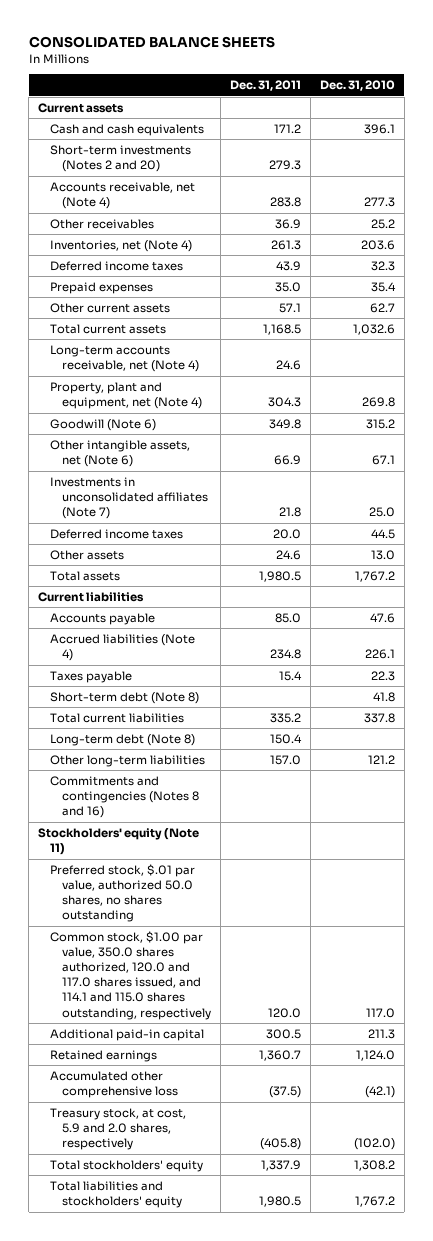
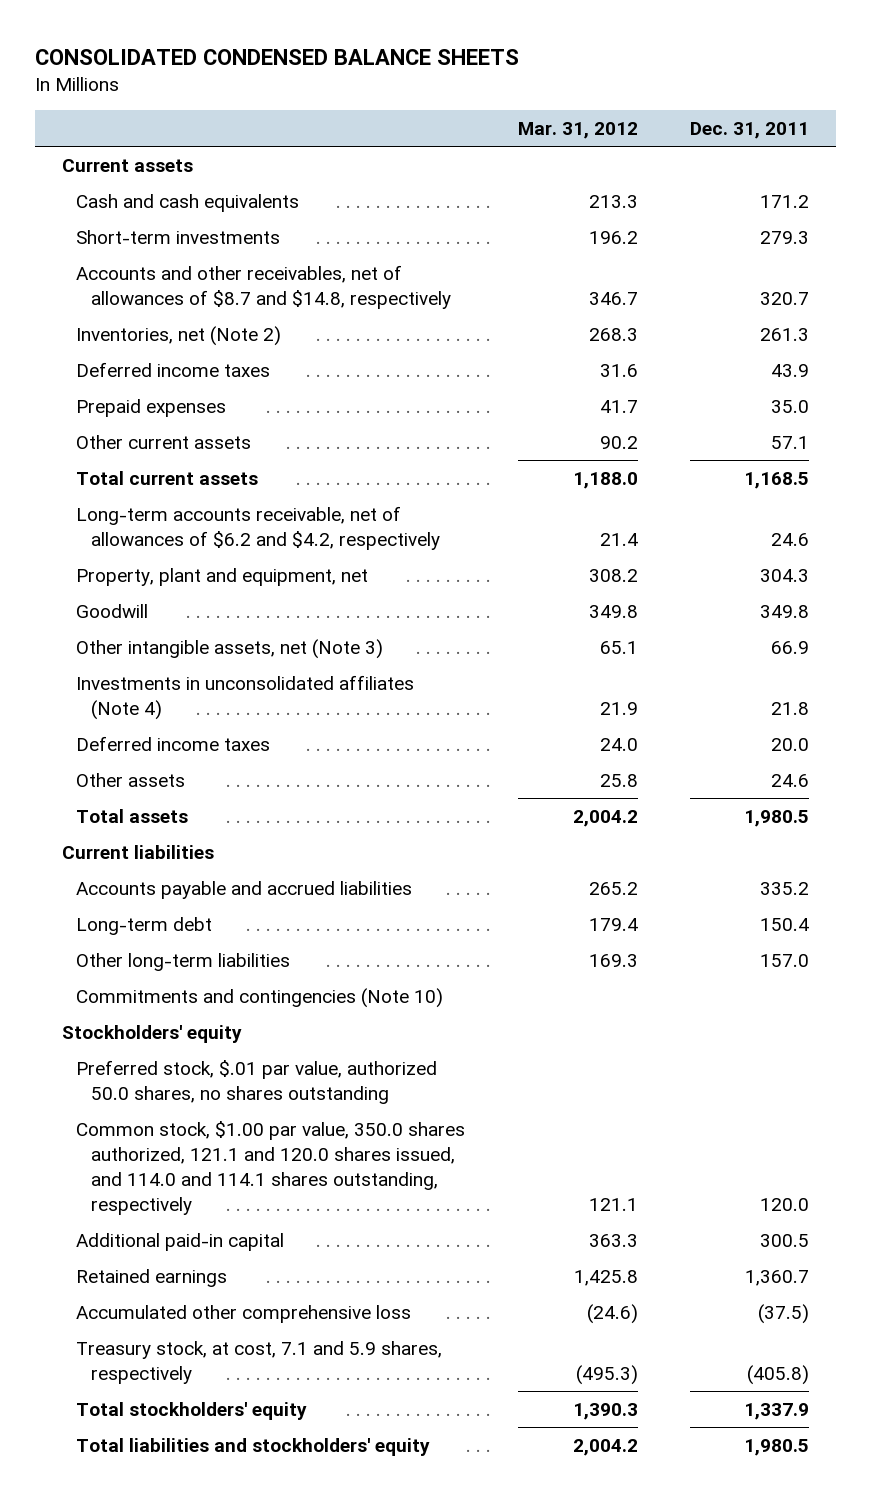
[28,35,275,48] CONSOLIDATED BALANCE SHEETS -> [35,48,520,65] CONSOLIDATED CONDENSED BALANCE SHEETS
[319,80,395,92] Dec. 31, 2010 -> none
none -> [517,121,638,139] Mar. 31, 2012
[49,181,195,210] Accounts receivable, net (Note 4) -> none
[49,218,154,229] Other receivables -> none
[49,144,191,173] Short-term investments (Notes 2 and 20) -> [76,229,281,244] Short-term investments
none -> [76,264,451,309] Accounts and other receivables, net of allowances of $8.7 and $14.8, respectively
[49,239,192,252] Inventories, net (Note 4) -> [76,325,282,346] Inventories, net (Note 2)
[49,344,199,373] Long-term accounts receivable, net (Note 4) -> [76,505,440,550] Long-term accounts receivable, net of allowances of $6.2 and $4.2, respectively
[49,381,202,410] Property, plant and equipment, net (Note 4) -> [76,567,369,586] Property, plant and equipment, net
[49,418,156,431] Goodwill (Note 6) -> [76,603,149,618] Goodwill
[49,439,190,468] Other intangible assets, net (Note 6) -> [76,638,384,659] Other intangible assets, net (Note 3)
[49,476,208,520] Investments in unconsolidated affiliates (Note 7) -> [76,674,415,720] Investments in unconsolidated affiliates (Note 4)
[49,612,155,625] Accounts payable -> none
[49,633,195,662] Accrued liabilities (Note 4) -> none
[49,670,132,683] Taxes payable -> none
[49,691,199,704] Short-term debt (Note 8) -> none
[49,712,184,723] Total current liabilities -> [76,880,413,899] Accounts payable and accrued liabilities
[49,733,195,746] Long-term debt (Note 8) -> [76,916,213,935] Long-term debt
[49,775,199,819] Commitments and contingencies (Notes 8 and 16) -> [76,987,444,1008] Commitments and contingencies (Note 10)
[38,827,200,856] Stockholders' equity (Note 11) -> [61,1024,242,1043] Stockholders' equity
[49,930,211,1020] Common stock, $1.00 par value, 350.0 shares authorized, 120.0 and 117.0 shares issued, and 114.1 and 115.0 shares outstanding, respectively -> [76,1120,466,1215] Common stock, $1.00 par value, 350.0 shares authorized, 121.1 and 120.0 shares issued, and 114.0 and 114.1 shares outstanding, respectively
[49,1107,186,1151] Treasury stock, at cost, 5.9 and 2.0 shares, respectively -> [76,1340,443,1384] Treasury stock, at cost, 7.1 and 5.9 shares, respectively

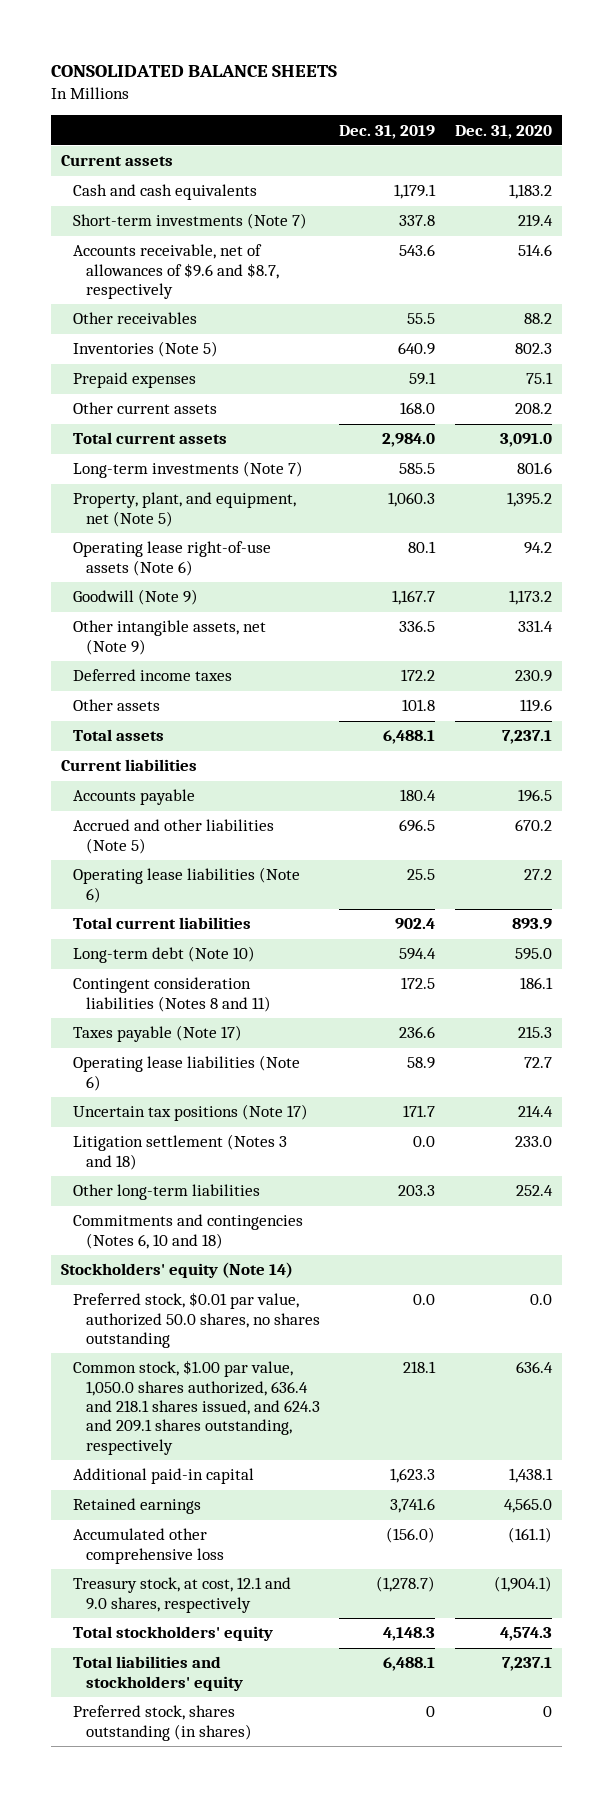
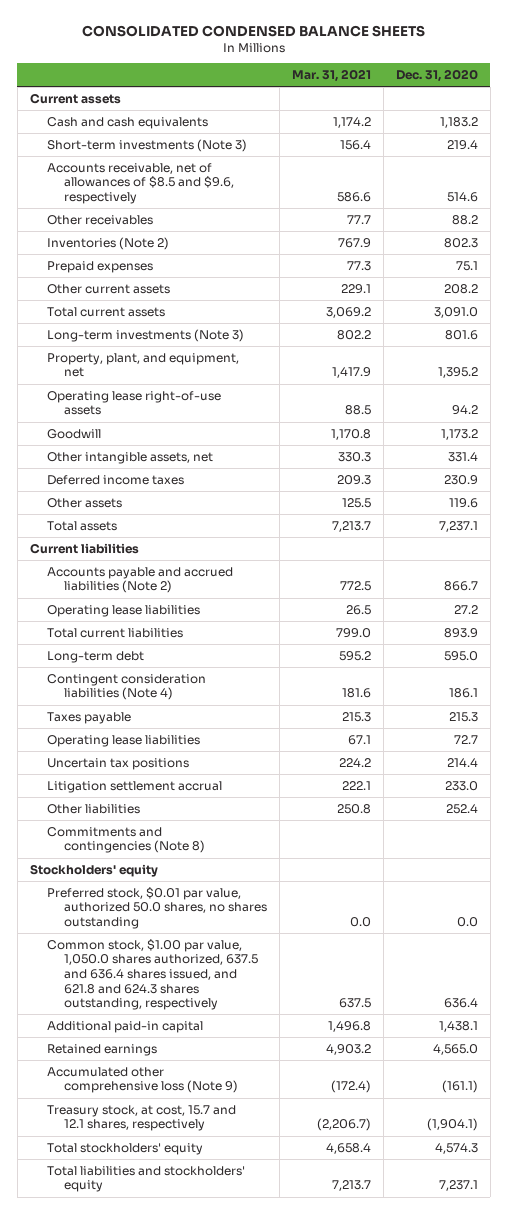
[51,64,338,77] CONSOLIDATED BALANCE SHEETS -> [81,24,425,37] CONSOLIDATED CONDENSED BALANCE SHEETS
[339,124,436,139] Dec. 31, 2019 -> none
none -> [291,69,371,83] Mar. 31, 2021
[73,213,308,230] Short-term investments (Note 7) -> [46,138,247,152] Short-term investments (Note 3)
[73,244,279,300] Accounts receivable, net of allowances of $9.6 and $8.7, respectively -> [46,162,234,204] Accounts receivable, net of allowances of $8.5 and $9.6, respectively
[73,341,219,358] Inventories (Note 5) -> [46,236,169,250] Inventories (Note 2)
[73,461,304,479] Long-term investments (Note 7) -> [46,328,244,342] Long-term investments (Note 3)
[73,492,297,527] Property, plant, and equipment, net (Note 5) -> [46,352,239,378] Property, plant, and equipment, net
[73,541,272,576] Operating lease right-of-use assets (Note 6) -> [46,390,221,416] Operating lease right-of-use assets
[73,589,199,606] Goodwill (Note 9) -> [46,428,101,439] Goodwill
[73,620,267,655] Other intangible assets, net (Note 9) -> [46,451,213,464] Other intangible assets, net
[73,789,196,806] Accounts payable -> none
[73,819,275,854] Accrued and other liabilities (Note 5) -> none
none -> [46,566,233,594] Accounts payable and accrued liabilities (Note 2)
[73,867,301,903] Operating lease liabilities (Note 6) -> [46,604,200,617] Operating lease liabilities
[73,946,256,964] Long-term debt (Note 10) -> [46,650,144,663] Long-term debt
[73,977,271,1012] Contingent consideration liabilities (Notes 8 and 11) -> [46,673,206,701] Contingent consideration liabilities (Note 4)
[73,1025,243,1043] Taxes payable (Note 17) -> [46,711,131,724] Taxes payable
[73,1055,301,1091] Operating lease liabilities (Note 6) -> [46,734,200,747] Operating lease liabilities
[73,1104,309,1122] Uncertain tax positions (Note 17) -> [46,757,189,770] Uncertain tax positions
[73,1134,288,1170] Litigation settlement (Notes 3 and 18) -> [46,780,222,793] Litigation settlement accrual
[73,1184,261,1201] Other long-term liabilities -> [46,803,140,814] Other liabilities
[73,1214,304,1249] Commitments and contingencies (Notes 6, 10 and 18) -> [46,826,205,854] Commitments and contingencies (Note 8)
[61,1262,294,1279] Stockholders' equity (Note 14) -> [29,863,158,877] Stockholders' equity
[73,1360,320,1455] Common stock, $1.00 par value, 1,050.0 shares authorized, 636.4 and 218.1 shares issued, and 624.3 and 209.1 shares outstanding, respectively -> [46,938,258,1011] Common stock, $1.00 par value, 1,050.0 shares authorized, 637.5 and 636.4 shares issued, and 621.8 and 624.3 shares outstanding, respectively
[73,1528,224,1564] Accumulated other comprehensive loss -> [46,1066,238,1094] Accumulated other comprehensive loss (Note 9)
[73,1577,292,1613] Treasury stock, at cost, 12.1 and 9.0 shares, respectively -> [46,1104,236,1132] Treasury stock, at cost, 15.7 and 12.1 shares, respectively
[73,1705,252,1741] Preferred stock, shares outstanding (in shares) -> none

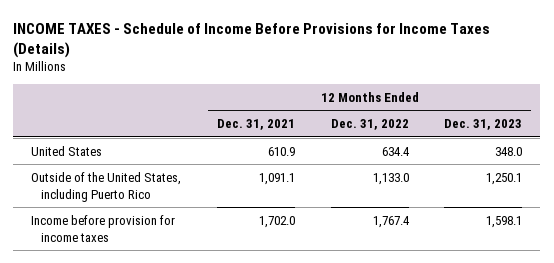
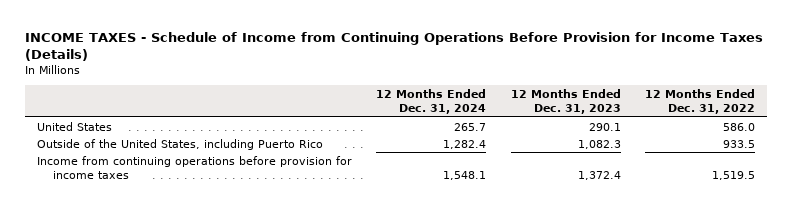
[13,22,491,58] INCOME TAXES - Schedule of Income Before Provisions for Income Taxes (Details) -> [24,32,763,62] INCOME TAXES - Schedule of Income from Continuing Operations Before Provision for Income Taxes (Details)
[217,119,296,131] Dec. 31, 2021 -> none
none -> [376,89,487,115] 12 Months Ended Dec. 31, 2024
[381,146,410,156] 634.4 -> [723,122,756,131] 586.0
[495,146,523,156] 348.0 -> [588,122,621,131] 290.1
[372,172,409,185] 1,133.0 -> [723,139,756,148] 933.5
[486,172,523,185] 1,250.1 -> [577,139,621,149] 1,082.3
[31,214,176,242] Income before provision for income taxes -> [37,155,353,179] Income from continuing operations before provision for income taxes
[372,215,410,228] 1,767.4 -> [712,170,756,180] 1,519.5
[486,215,523,228] 1,598.1 -> [577,170,621,180] 1,372.4

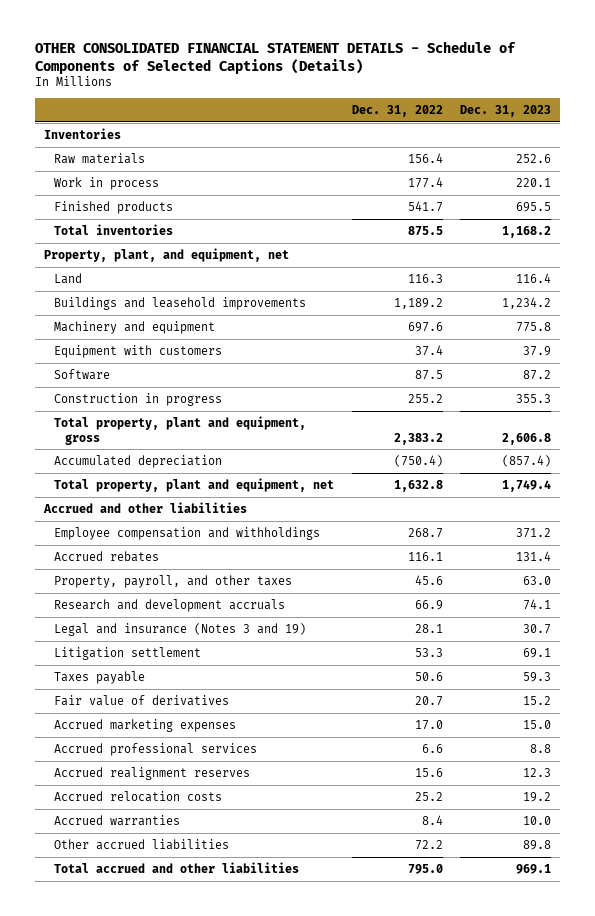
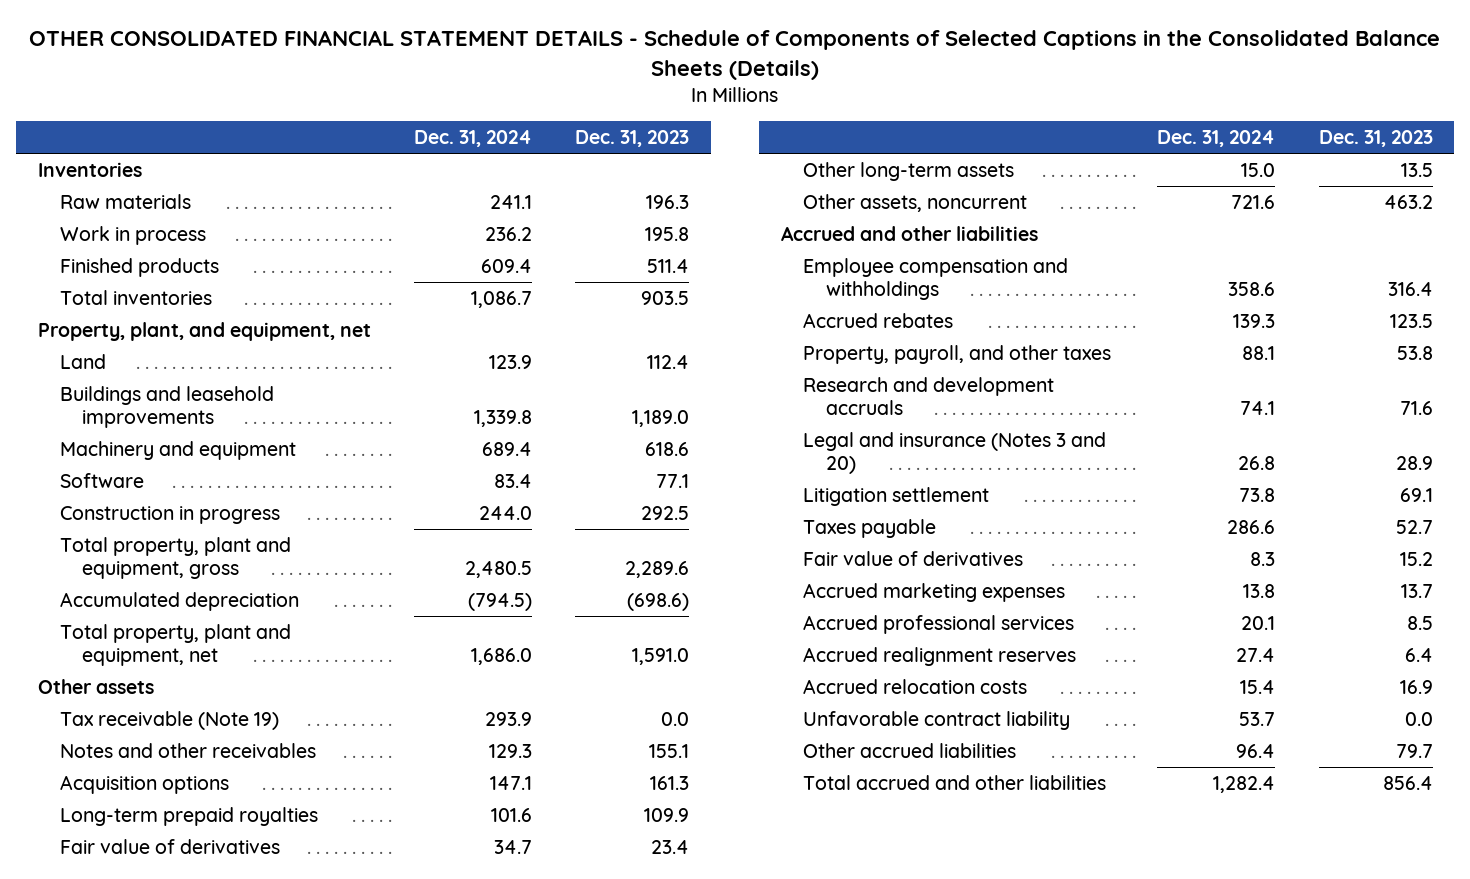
[34,40,516,74] OTHER CONSOLIDATED FINANCIAL STATEMENT DETAILS - Schedule of Components of Selected Captions (Details) -> [29,30,1441,81] OTHER CONSOLIDATED FINANCIAL STATEMENT DETAILS - Schedule of Components of Selected Captions in the Consolidated Balance Sheets (Details)
[351,104,443,117] Dec. 31, 2022 -> none
none -> [414,130,533,148] Dec. 31, 2024
[516,153,552,163] 252.6 -> [646,194,690,209] 196.3
[516,177,552,187] 220.1 -> [645,226,690,241] 195.8
[516,201,552,212] 695.5 -> [647,258,690,273] 511.4
[502,225,552,238] 1,168.2 -> [641,290,690,305] 903.5
[54,344,223,358] Equipment with customers -> none
[516,272,552,283] 116.4 -> [647,354,690,369] 112.4
[502,296,552,309] 1,234.2 -> [632,410,690,428] 1,189.0
[516,321,552,332] 775.8 -> [645,441,690,456] 618.6
[523,369,552,380] 87.2 -> [656,473,690,488] 77.1
[516,393,552,403] 355.3 -> [641,505,690,520] 292.5
[502,432,552,445] 2,606.8 -> [625,561,690,579] 2,289.6
[502,454,552,467] (857.4) -> [627,592,690,611] (698.6)
[502,479,552,492] 1,749.4 -> [632,648,690,666] 1,591.0
none -> [37,678,154,694] Other assets
none -> [60,710,280,730] Tax receivable (Note 19)
none -> [60,742,317,758] Notes and other receivables
none -> [60,774,230,794] Acquisition options
none -> [60,806,319,826] Long-term prepaid royalties
none -> [60,838,281,854] Fair value of derivatives
none -> [803,161,1015,181] Other long-term assets
none -> [803,193,1028,212] Other assets, noncurrent
[516,527,552,538] 371.2 -> [1387,282,1433,297] 316.4
[516,550,552,561] 131.4 -> [1389,313,1433,328] 123.5
[523,575,552,585] 63.0 -> [1396,345,1433,360] 53.8
[523,598,552,610] 74.1 -> [1399,401,1433,416] 71.6
[54,622,307,636] Legal and insurance (Notes 3 and 19) -> [803,431,1107,475] Legal and insurance (Notes 3 and 20)
[523,623,552,634] 30.7 -> [1395,456,1433,471] 28.9
[523,671,552,682] 59.3 -> [1395,519,1433,534] 52.7
[54,814,181,826] Accrued warranties -> none
[523,719,552,729] 15.0 -> [1400,583,1433,598] 13.7
[530,743,552,753] 8.8 -> [1406,615,1433,630] 8.5
[523,767,552,777] 12.3 -> [1404,647,1433,662] 6.4
[523,791,552,802] 19.2 -> [1399,679,1433,694] 16.9
none -> [803,710,1071,730] Unfavorable contract liability
[523,839,552,850] 89.8 -> [1395,743,1433,758] 79.7
[516,863,552,874] 969.1 -> [1382,775,1433,790] 856.4

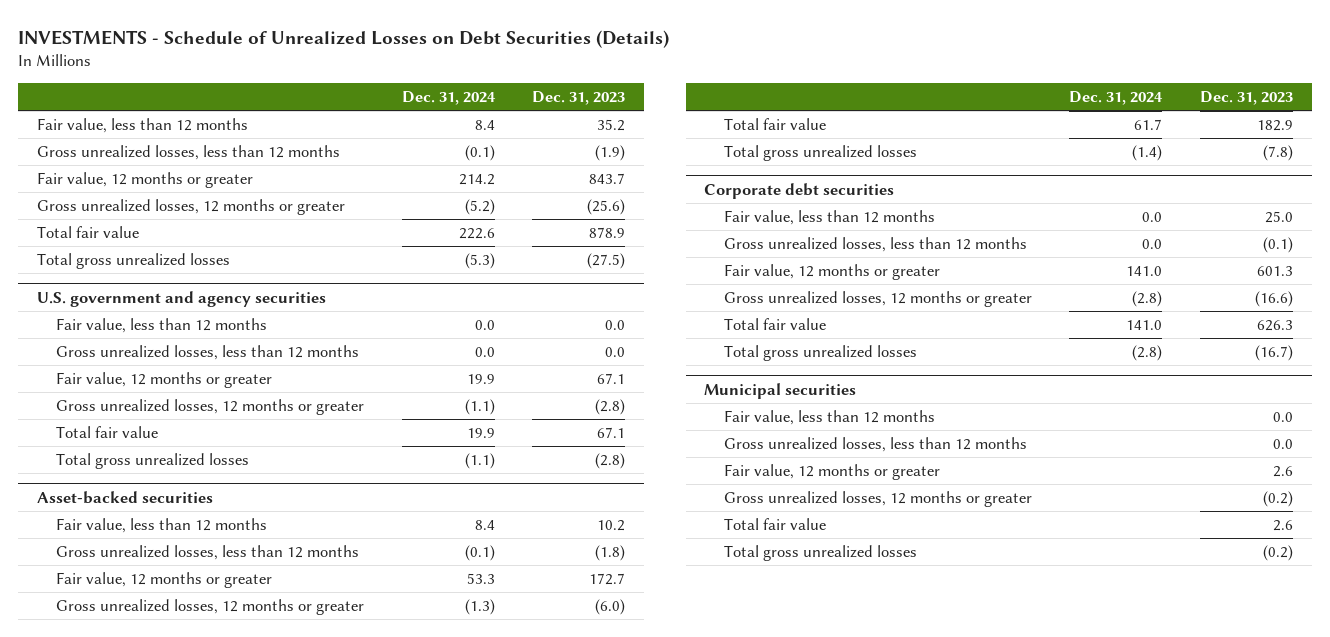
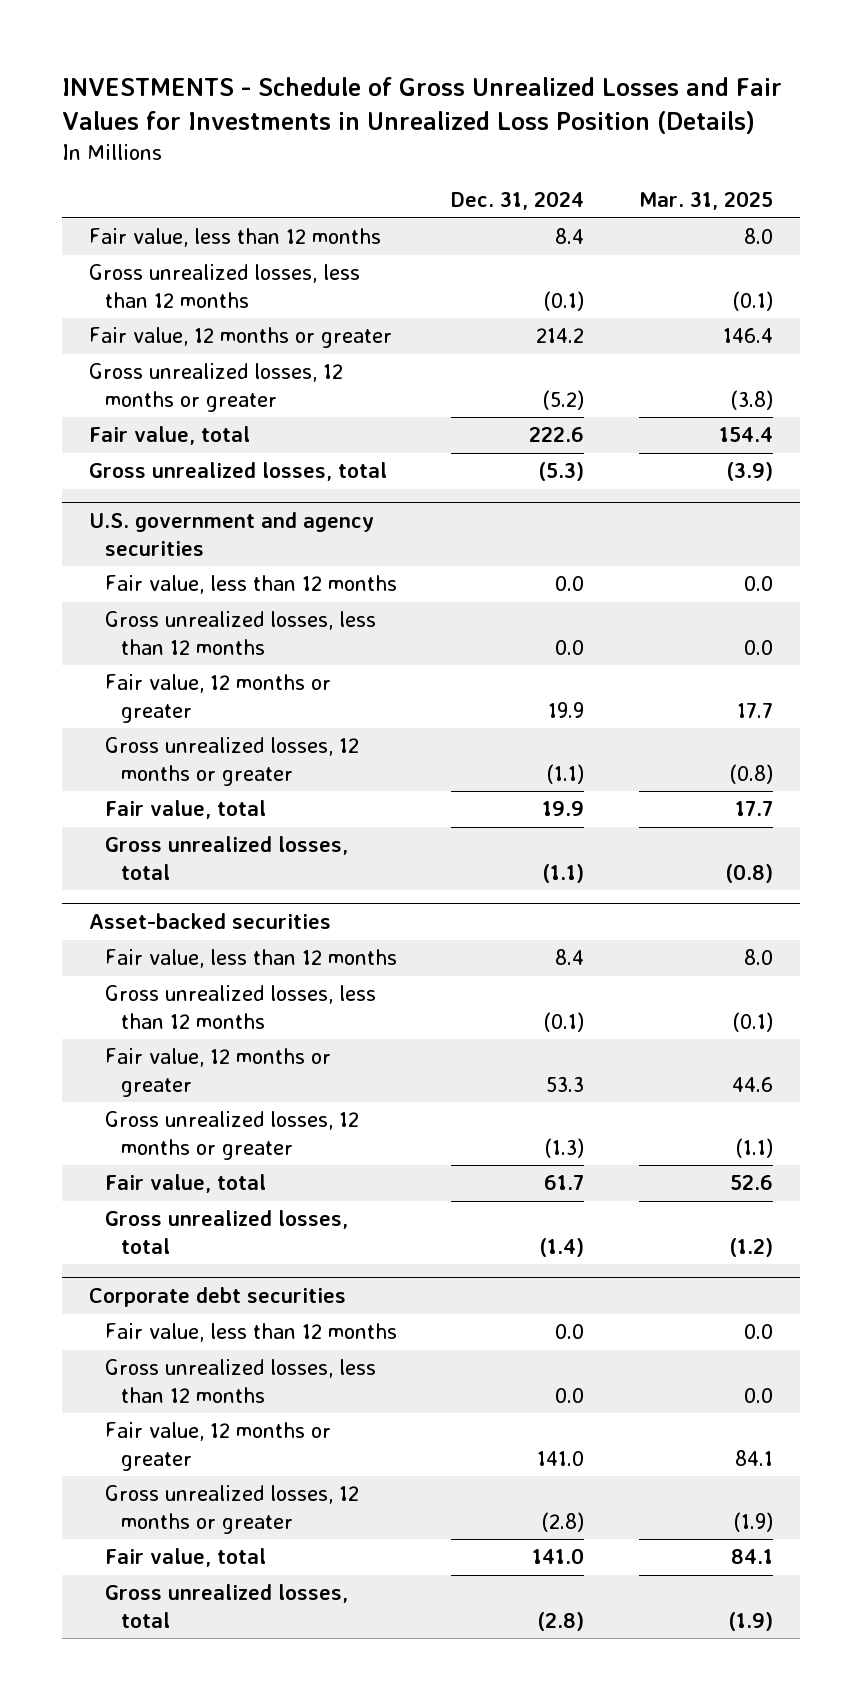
[18,29,670,48] INVESTMENTS - Schedule of Unrealized Losses on Debt Securities (Details) -> [61,76,782,135] INVESTMENTS - Schedule of Gross Unrealized Losses and Fair Values for Investments in Unrealized Loss Position (Details)
[532,91,626,106] Dec. 31, 2023 -> none
none -> [638,191,773,211] Mar. 31, 2025
[37,226,140,239] Total fair value -> [88,426,250,446] Fair value, total
[37,253,231,270] Total gross unrealized losses -> [88,462,387,482] Gross unrealized losses, total
[56,426,159,439] Total fair value -> [104,800,266,820] Fair value, total
[56,453,250,470] Total gross unrealized losses -> [104,836,348,881] Gross unrealized losses, total
[723,118,826,131] Total fair value -> [104,1174,266,1194] Fair value, total
[723,145,917,162] Total gross unrealized losses -> [104,1210,348,1255] Gross unrealized losses, total
[704,382,857,399] Municipal securities -> none
[723,410,935,426] Fair value, less than 12 months -> none
[723,437,1027,453] Gross unrealized losses, less than 12 months -> none
[723,464,940,481] Fair value, 12 months or greater -> none
[723,491,1032,508] Gross unrealized losses, 12 months or greater -> none
[723,518,826,531] Total fair value -> none
[723,545,917,562] Total gross unrealized losses -> none
[723,318,826,331] Total fair value -> [104,1548,266,1568] Fair value, total
[723,345,917,362] Total gross unrealized losses -> [104,1584,348,1629] Gross unrealized losses, total

